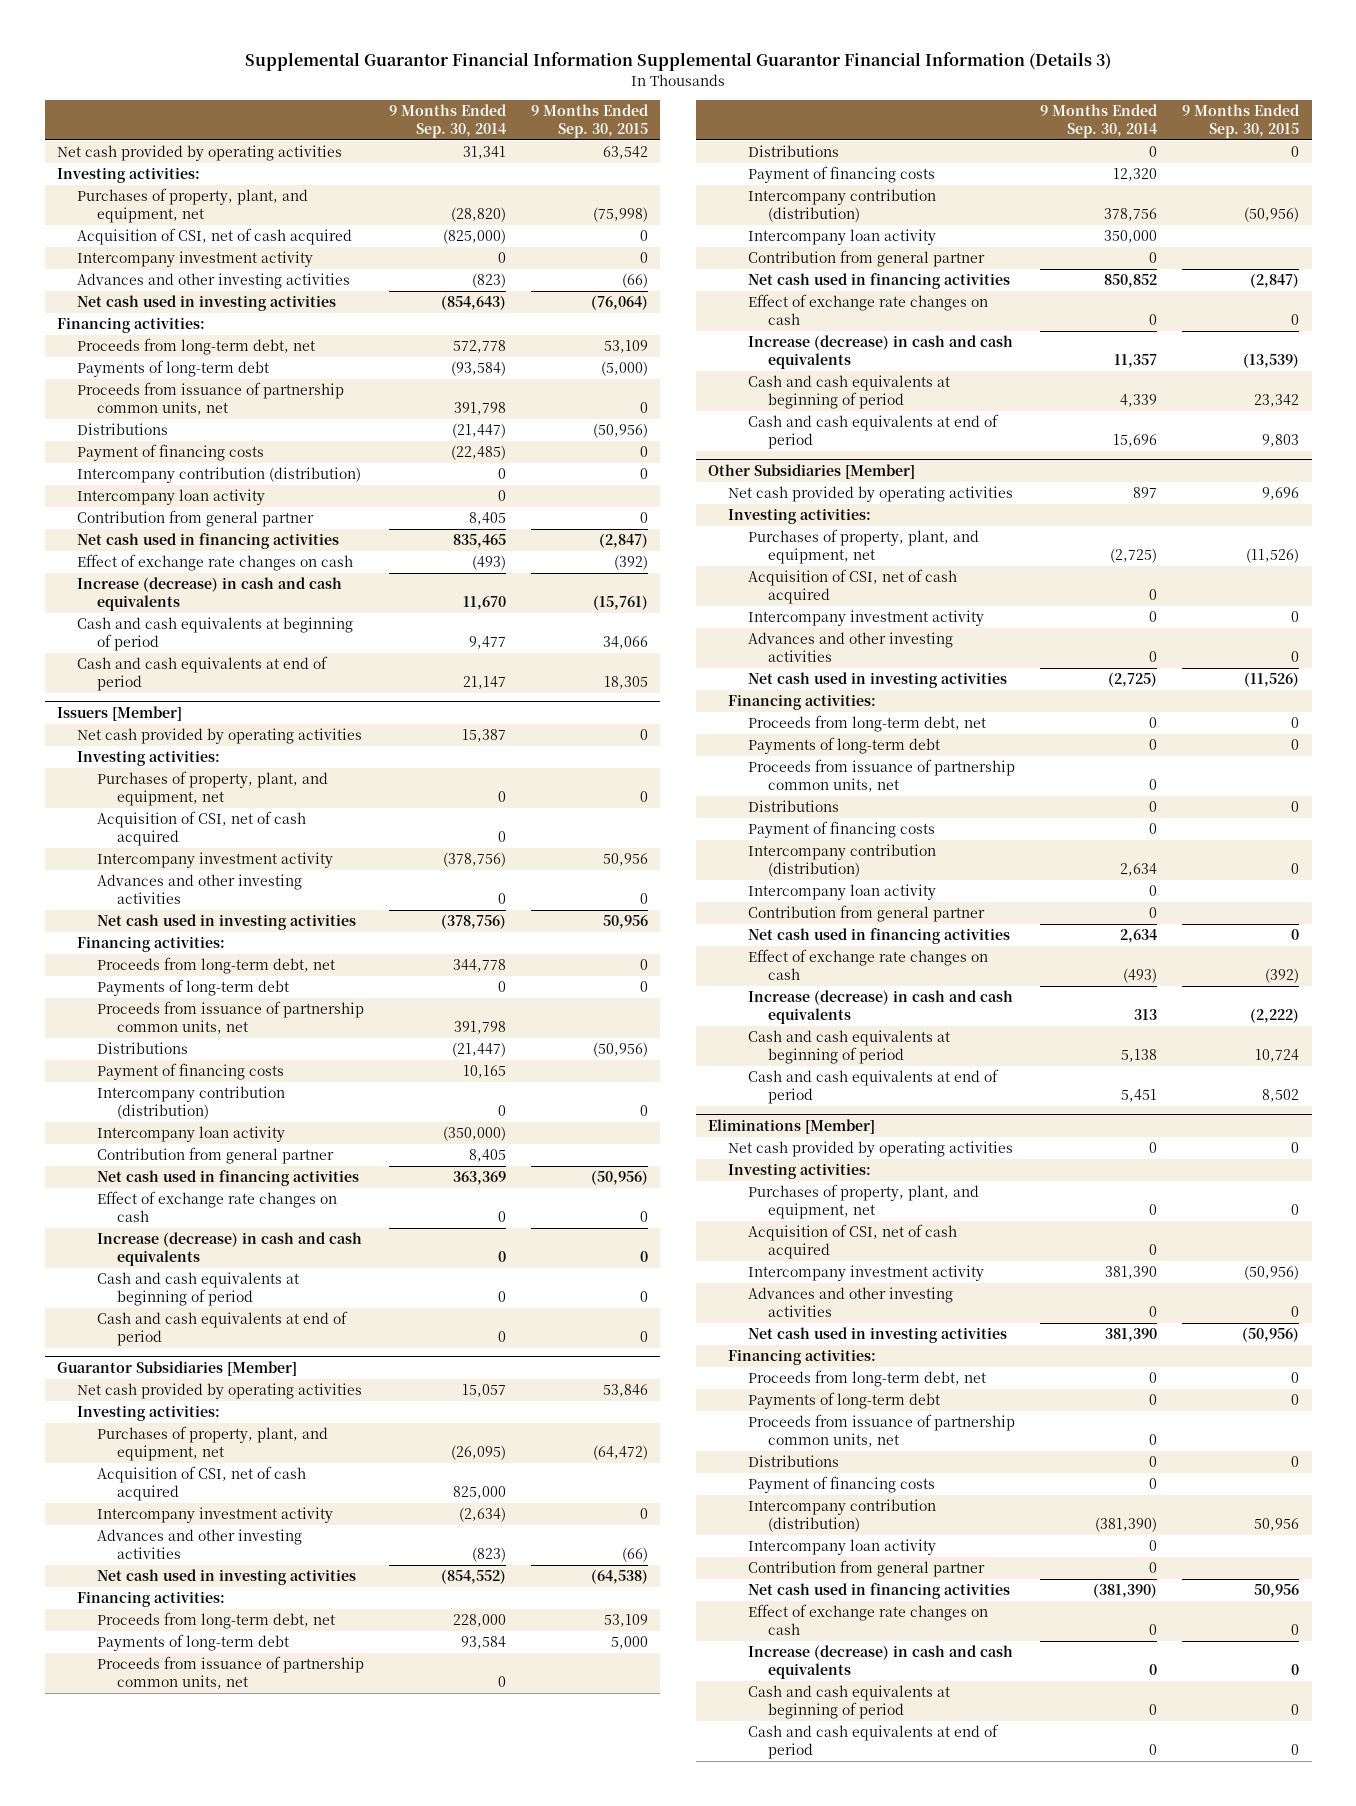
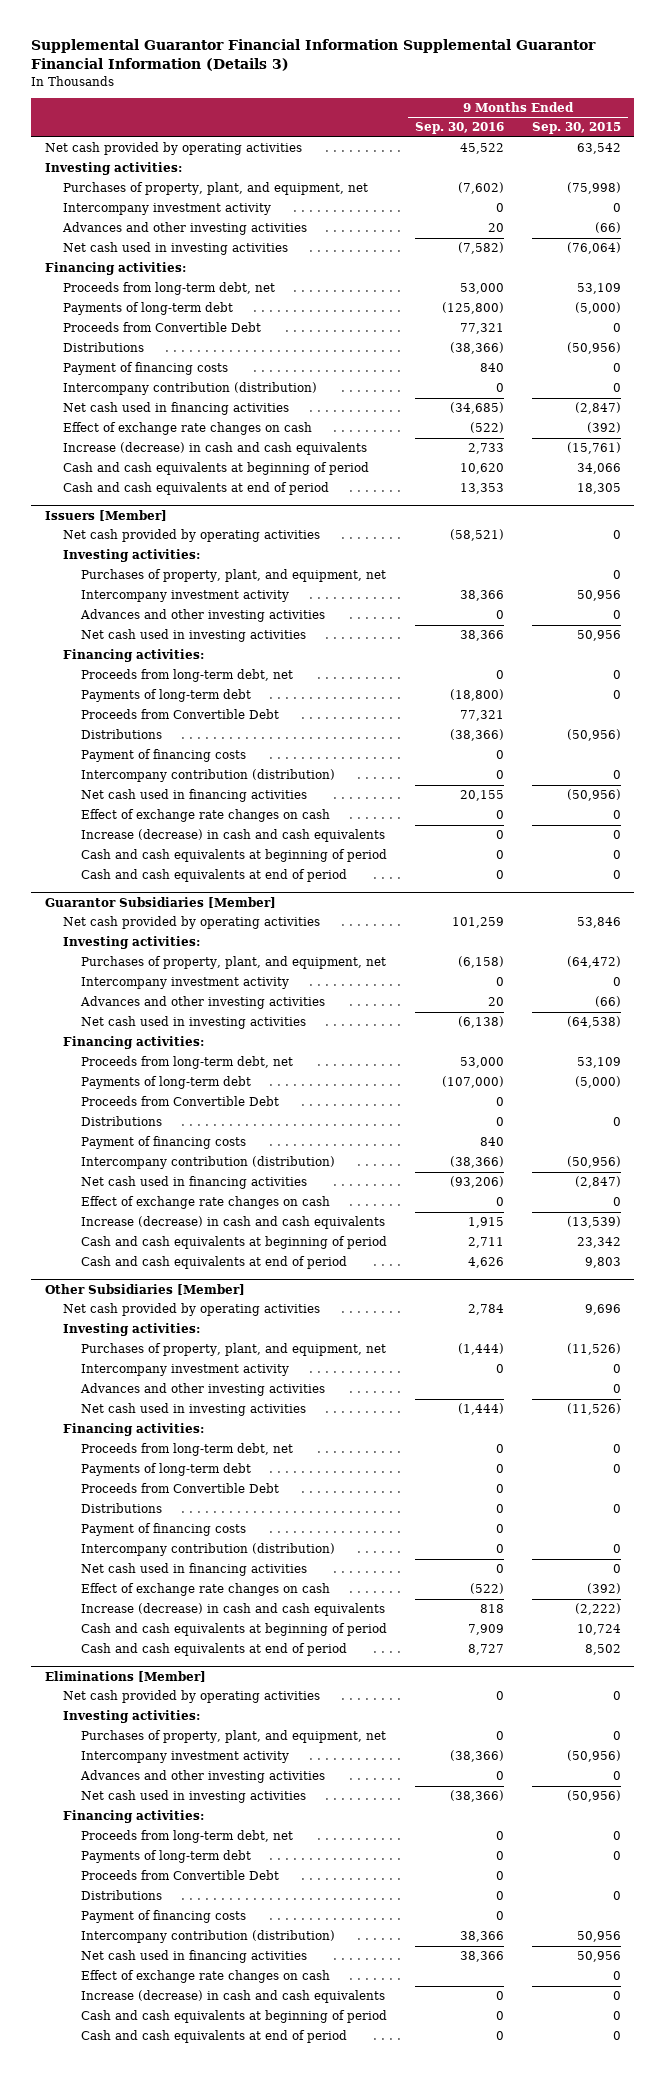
[388,103,506,138] 9 Months Ended Sep. 30, 2014 -> none
none -> [415,122,505,135] Sep. 30, 2016
[77,228,353,246] Acquisition of CSI, net of cash acquired -> none
[77,382,345,416] Proceeds from issuance of partnership common units, net -> none
none -> [63,322,262,333] Proceeds from Convertible Debt
[77,489,266,506] Intercompany loan activity -> none
[77,510,315,528] Contribution from general partner -> none
[97,811,307,847] Acquisition of CSI, net of cash acquired -> none
[97,1001,365,1035] Proceeds from issuance of partnership common units, net -> none
none -> [81,709,280,720] Proceeds from Convertible Debt
[97,1126,286,1143] Intercompany loan activity -> none
[97,1147,335,1165] Contribution from general partner -> none
[97,1466,307,1502] Acquisition of CSI, net of cash acquired -> none
[97,1656,365,1690] Proceeds from issuance of partnership common units, net -> none
[610,1636,648,1650] 5,000 -> [574,1076,621,1089] (5,000)
none -> [81,1096,280,1107] Proceeds from Convertible Debt
[748,229,937,246] Intercompany loan activity -> none
[748,250,986,268] Contribution from general partner -> none
[748,569,958,605] Acquisition of CSI, net of cash acquired -> none
[748,759,1016,793] Proceeds from issuance of partnership common units, net -> none
none -> [81,1483,280,1494] Proceeds from Convertible Debt
[748,884,937,901] Intercompany loan activity -> none
[748,905,986,923] Contribution from general partner -> none
[748,1224,958,1260] Acquisition of CSI, net of cash acquired -> none
[748,1414,1016,1448] Proceeds from issuance of partnership common units, net -> none
none -> [81,1870,280,1881] Proceeds from Convertible Debt
[748,1539,937,1556] Intercompany loan activity -> none
[748,1560,986,1578] Contribution from general partner -> none

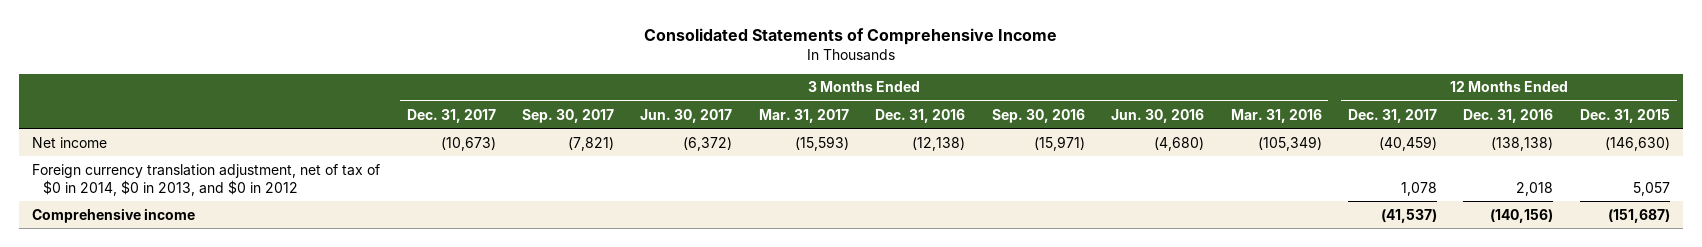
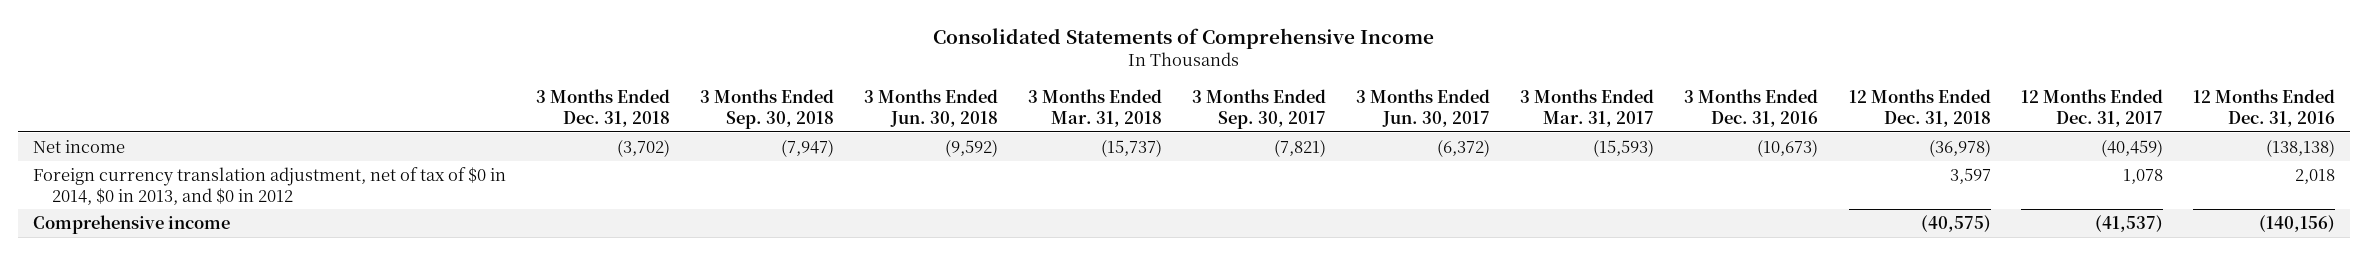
[406,108,496,123] Dec. 31, 2017 -> none
[991,108,1085,123] Sep. 30, 2016 -> none
[1111,108,1205,123] Jun. 30, 2016 -> none
[1230,108,1322,123] Mar. 31, 2016 -> none
[1579,108,1670,123] Dec. 31, 2015 -> none
none -> [535,89,670,127] 3 Months Ended Dec. 31, 2018
none -> [700,89,835,129] 3 Months Ended Sep. 30, 2018
none -> [864,89,999,127] 3 Months Ended Jun. 30, 2018
none -> [1028,89,1163,127] 3 Months Ended Mar. 31, 2018
none -> [1848,89,1991,127] 12 Months Ended Dec. 31, 2018
[912,136,966,151] (12,138) -> [1757,139,1819,158] (10,673)

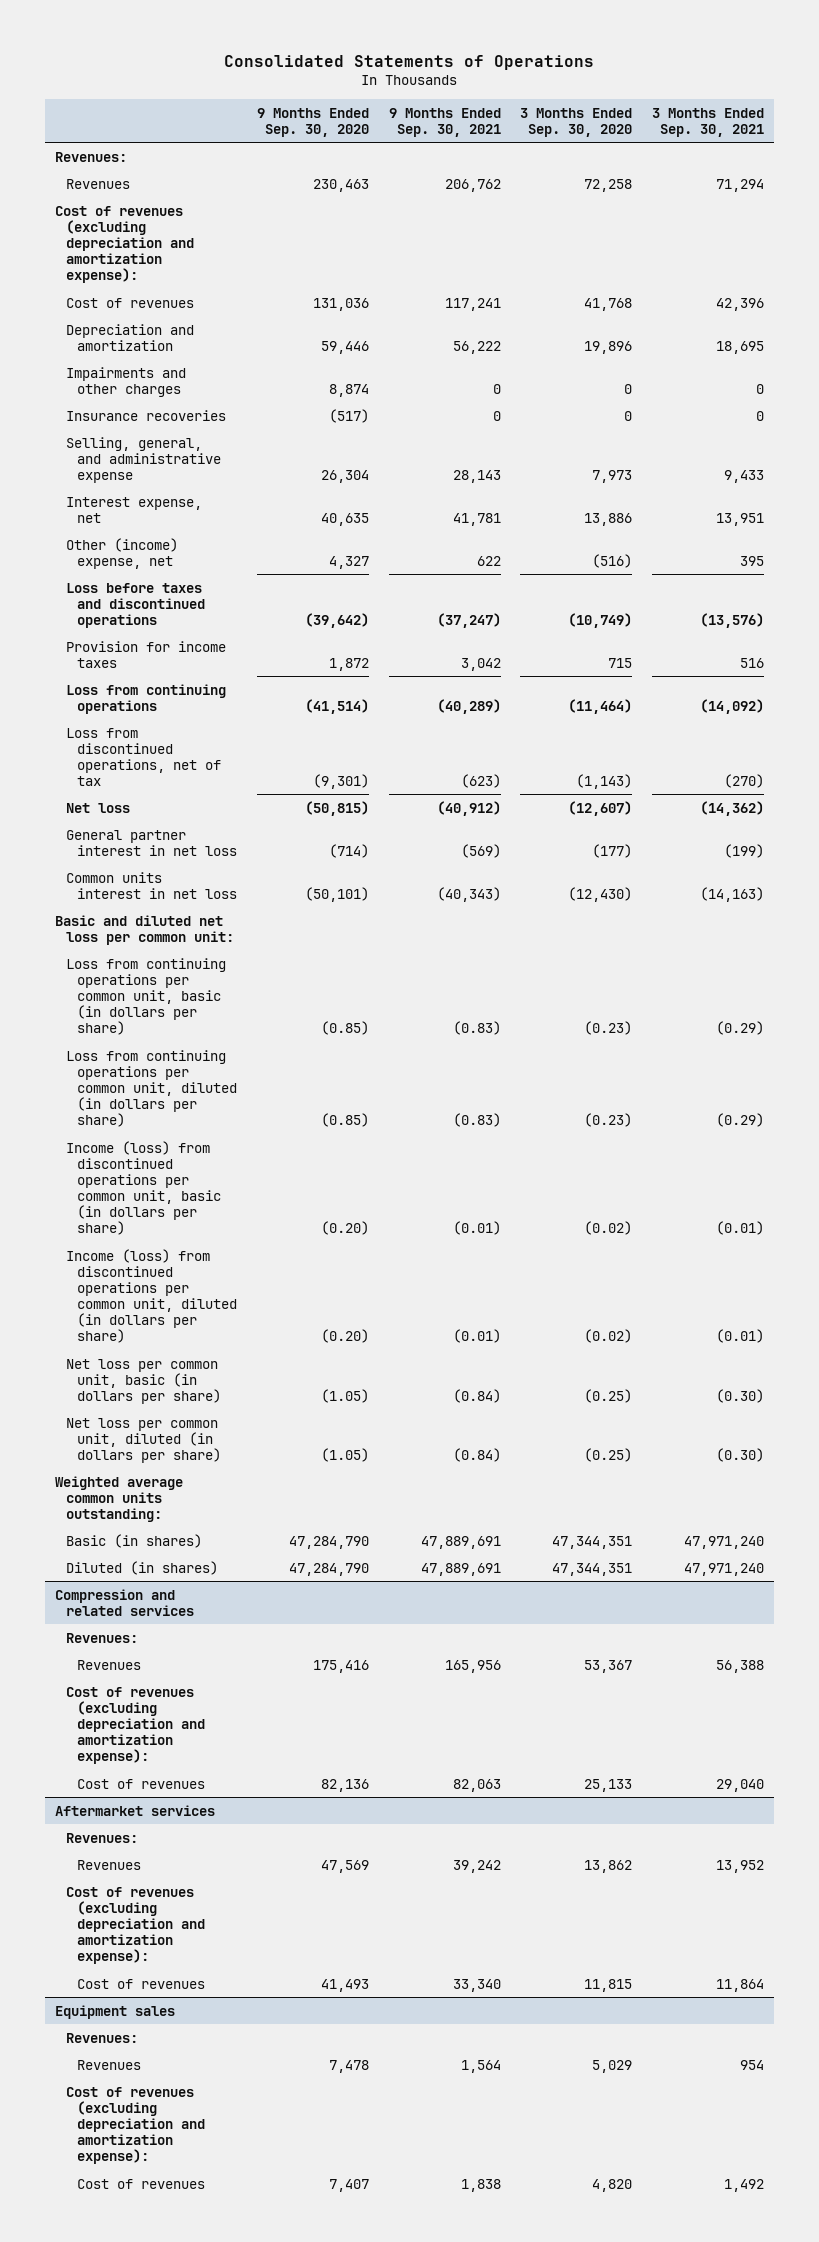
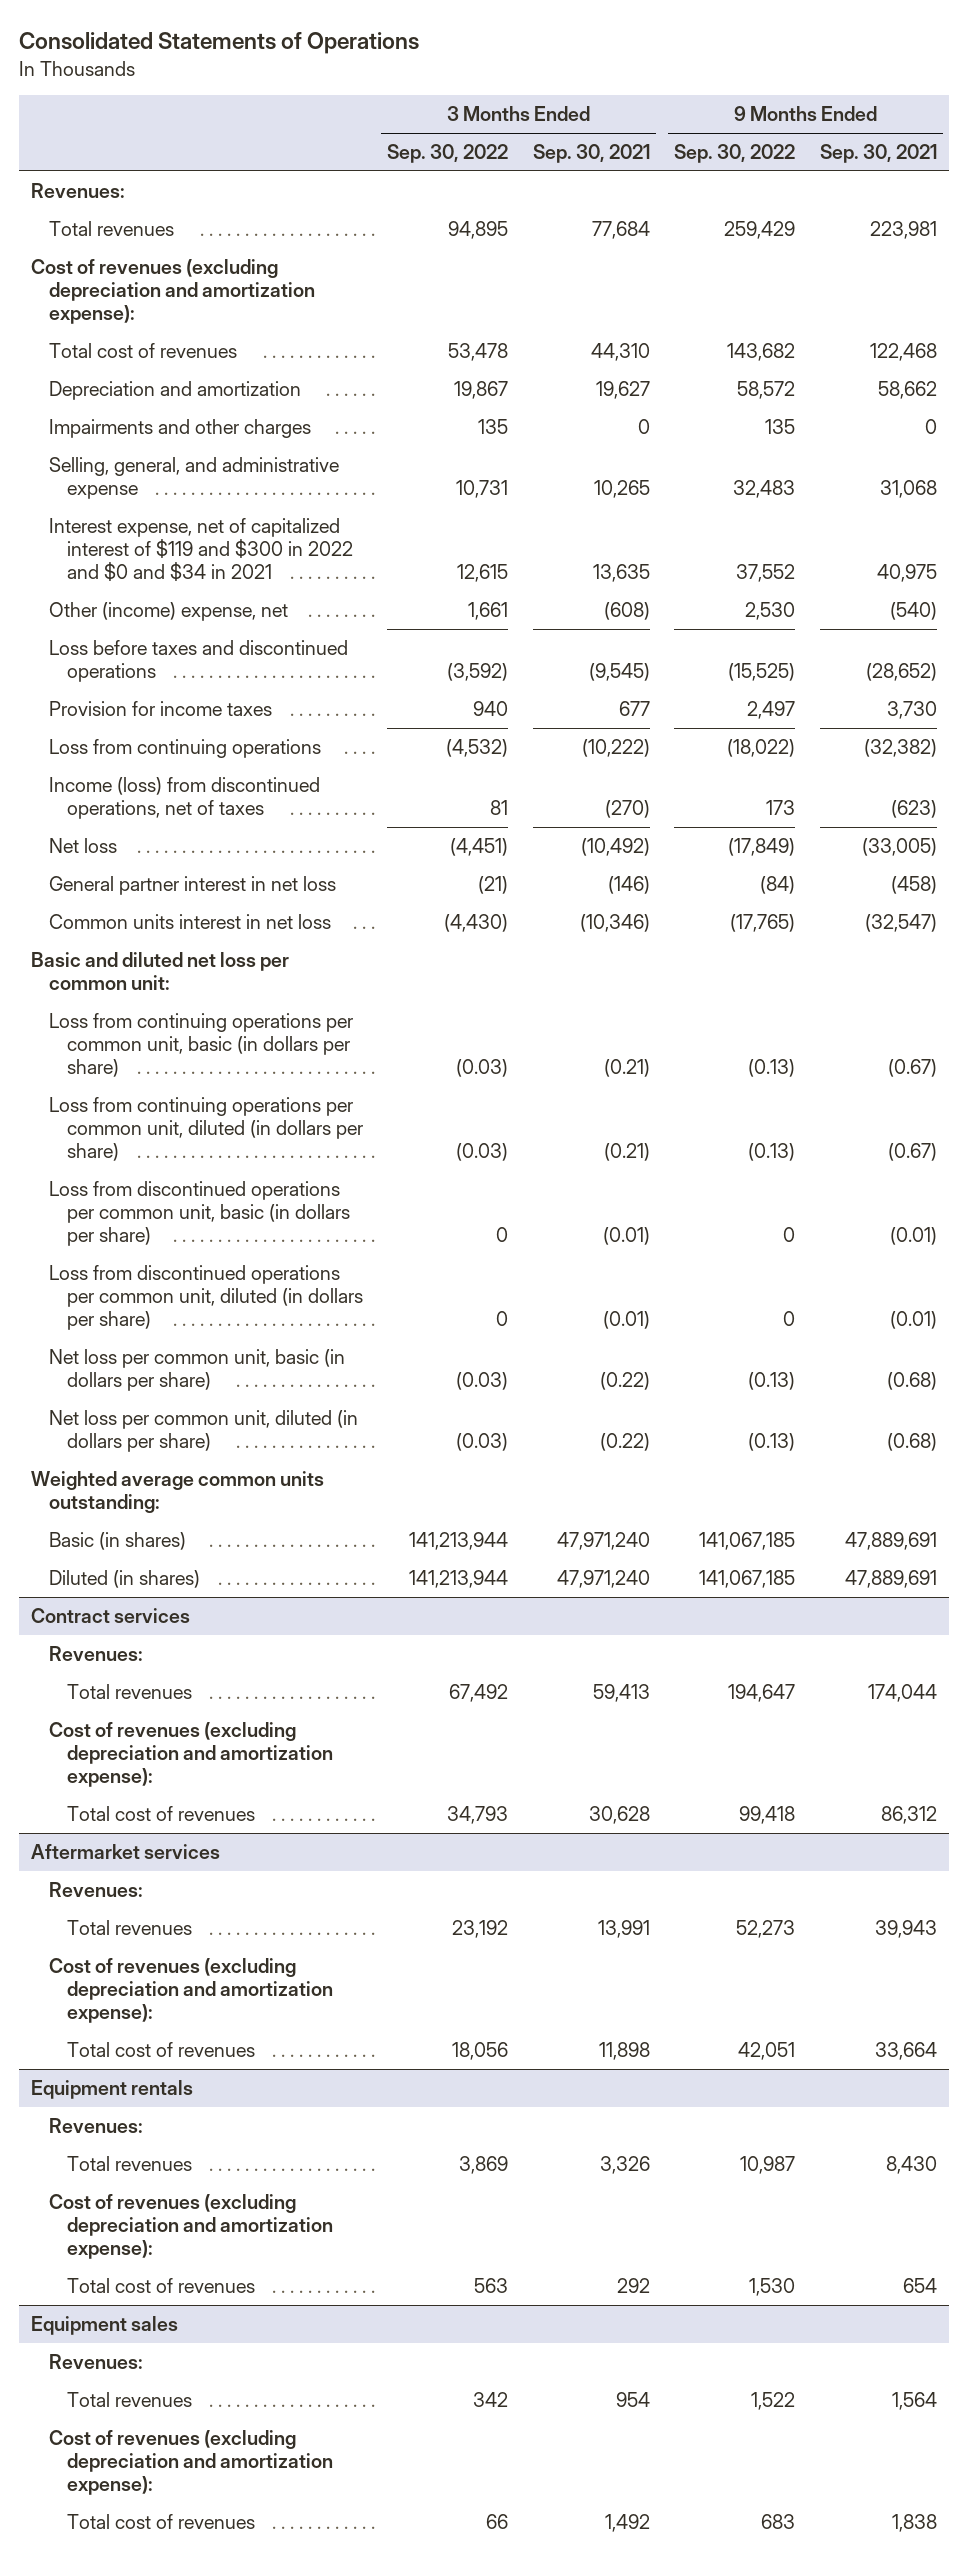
[256,107,369,138] 9 Months Ended Sep. 30, 2020 -> none
[520,107,633,138] 3 Months Ended Sep. 30, 2020 -> none
none -> [387,144,509,164] Sep. 30, 2022
none -> [674,144,796,164] Sep. 30, 2022
[65,178,130,189] Revenues -> [48,220,174,236] Total revenues
[444,178,501,192] 206,762 -> [870,220,938,239] 223,981
[716,178,765,192] 71,294 -> [591,220,650,239] 77,684
[65,297,194,308] Cost of revenues -> [48,342,237,358] Total cost of revenues
[444,297,501,311] 117,241 -> [870,342,938,361] 122,468
[716,297,765,311] 42,396 -> [590,342,650,361] 44,310
[452,340,501,354] 56,222 -> [878,380,938,399] 58,662
[716,340,765,354] 18,695 -> [595,380,650,399] 19,627
[65,409,226,421] Insurance recoveries -> none
[452,469,501,483] 28,143 -> [880,479,938,498] 31,068
[724,469,765,483] 9,433 -> [593,479,650,498] 10,265
[65,496,202,523] Interest expense, net -> [48,517,353,581] Interest expense, net of capitalized interest of $119 and $300 in 2022 and $0 and $34 in 2021
[452,512,501,526] 41,781 -> [877,563,938,582] 40,975
[716,512,765,526] 13,951 -> [592,563,650,582] 13,635
[476,555,501,566] 622 -> [890,601,938,620] (540)
[740,555,765,566] 395 -> [603,601,650,620] (608)
[436,612,501,628] (37,247) -> [866,662,938,681] (28,652)
[700,612,765,628] (13,576) -> [588,662,650,681] (9,545)
[460,657,501,671] 3,042 -> [887,700,938,719] 3,730
[740,657,765,668] 516 -> [618,700,650,716] 677
[436,698,501,714] (40,289) -> [864,738,938,757] (32,382)
[700,698,765,714] (14,092) -> [581,738,650,757] (10,222)
[65,727,222,787] Loss from discontinued operations, net of tax -> [48,776,320,819] Income (loss) from discontinued operations, net of taxes
[436,800,501,816] (40,912) -> [862,837,938,856] (33,005)
[700,800,765,816] (14,362) -> [580,837,650,856] (10,492)
[460,843,501,858] (569) -> [891,875,938,894] (458)
[724,843,765,858] (199) -> [607,875,650,894] (146)
[436,886,501,902] (40,343) -> [865,913,938,932] (32,547)
[700,886,765,902] (14,163) -> [579,913,650,932] (10,346)
[452,1021,501,1036] (0.83) -> [888,1058,938,1077] (0.67)
[716,1021,765,1036] (0.29) -> [603,1058,650,1077] (0.21)
[452,1113,501,1128] (0.83) -> [888,1142,938,1161] (0.67)
[716,1113,765,1128] (0.29) -> [603,1142,650,1161] (0.21)
[65,1140,222,1236] Income (loss) from discontinued operations per common unit, basic (in dollars per share) -> [48,1180,350,1246] Loss from discontinued operations per common unit, basic (in dollars per share)
[65,1248,238,1344] Income (loss) from discontinued operations per common unit, diluted (in dollars per share) -> [48,1264,363,1330] Loss from discontinued operations per common unit, diluted (in dollars per share)
[452,1388,501,1403] (0.84) -> [887,1371,938,1390] (0.68)
[716,1388,765,1403] (0.30) -> [599,1371,650,1390] (0.22)
[452,1447,501,1462] (0.84) -> [887,1432,938,1451] (0.68)
[716,1447,765,1462] (0.30) -> [599,1432,650,1451] (0.22)
[54,1588,194,1616] Compression and related services -> none
none -> [31,1607,191,1623] Contract services
[77,1659,142,1670] Revenues -> [66,1683,192,1699] Total revenues
[444,1659,501,1673] 165,956 -> [868,1683,938,1702] 174,044
[716,1659,765,1673] 56,388 -> [592,1683,650,1702] 59,413
[77,1778,206,1789] Cost of revenues -> [66,1805,255,1821] Total cost of revenues
[452,1778,501,1792] 82,063 -> [881,1805,938,1824] 86,312
[716,1778,765,1792] 29,040 -> [588,1805,650,1824] 30,628
[77,1859,142,1870] Revenues -> [66,1919,192,1935] Total revenues
[452,1859,501,1873] 39,242 -> [875,1919,938,1938] 39,943
[716,1859,765,1873] 13,952 -> [597,1919,650,1938] 13,991
[77,1978,206,1989] Cost of revenues -> [66,2041,255,2057] Total cost of revenues
[452,1978,501,1992] 33,340 -> [875,2041,938,2060] 33,664
[716,1978,765,1992] 11,864 -> [598,2041,650,2060] 11,898
none -> [31,2079,194,2099] Equipment rentals
none -> [48,2117,143,2133] Revenues:
none -> [66,2155,192,2171] Total revenues
none -> [48,2193,333,2259] Cost of revenues (excluding depreciation and amortization expense):
none -> [66,2277,255,2293] Total cost of revenues
[77,2059,142,2070] Revenues -> [66,2391,192,2407] Total revenues
[77,2178,206,2189] Cost of revenues -> [66,2513,255,2529] Total cost of revenues

